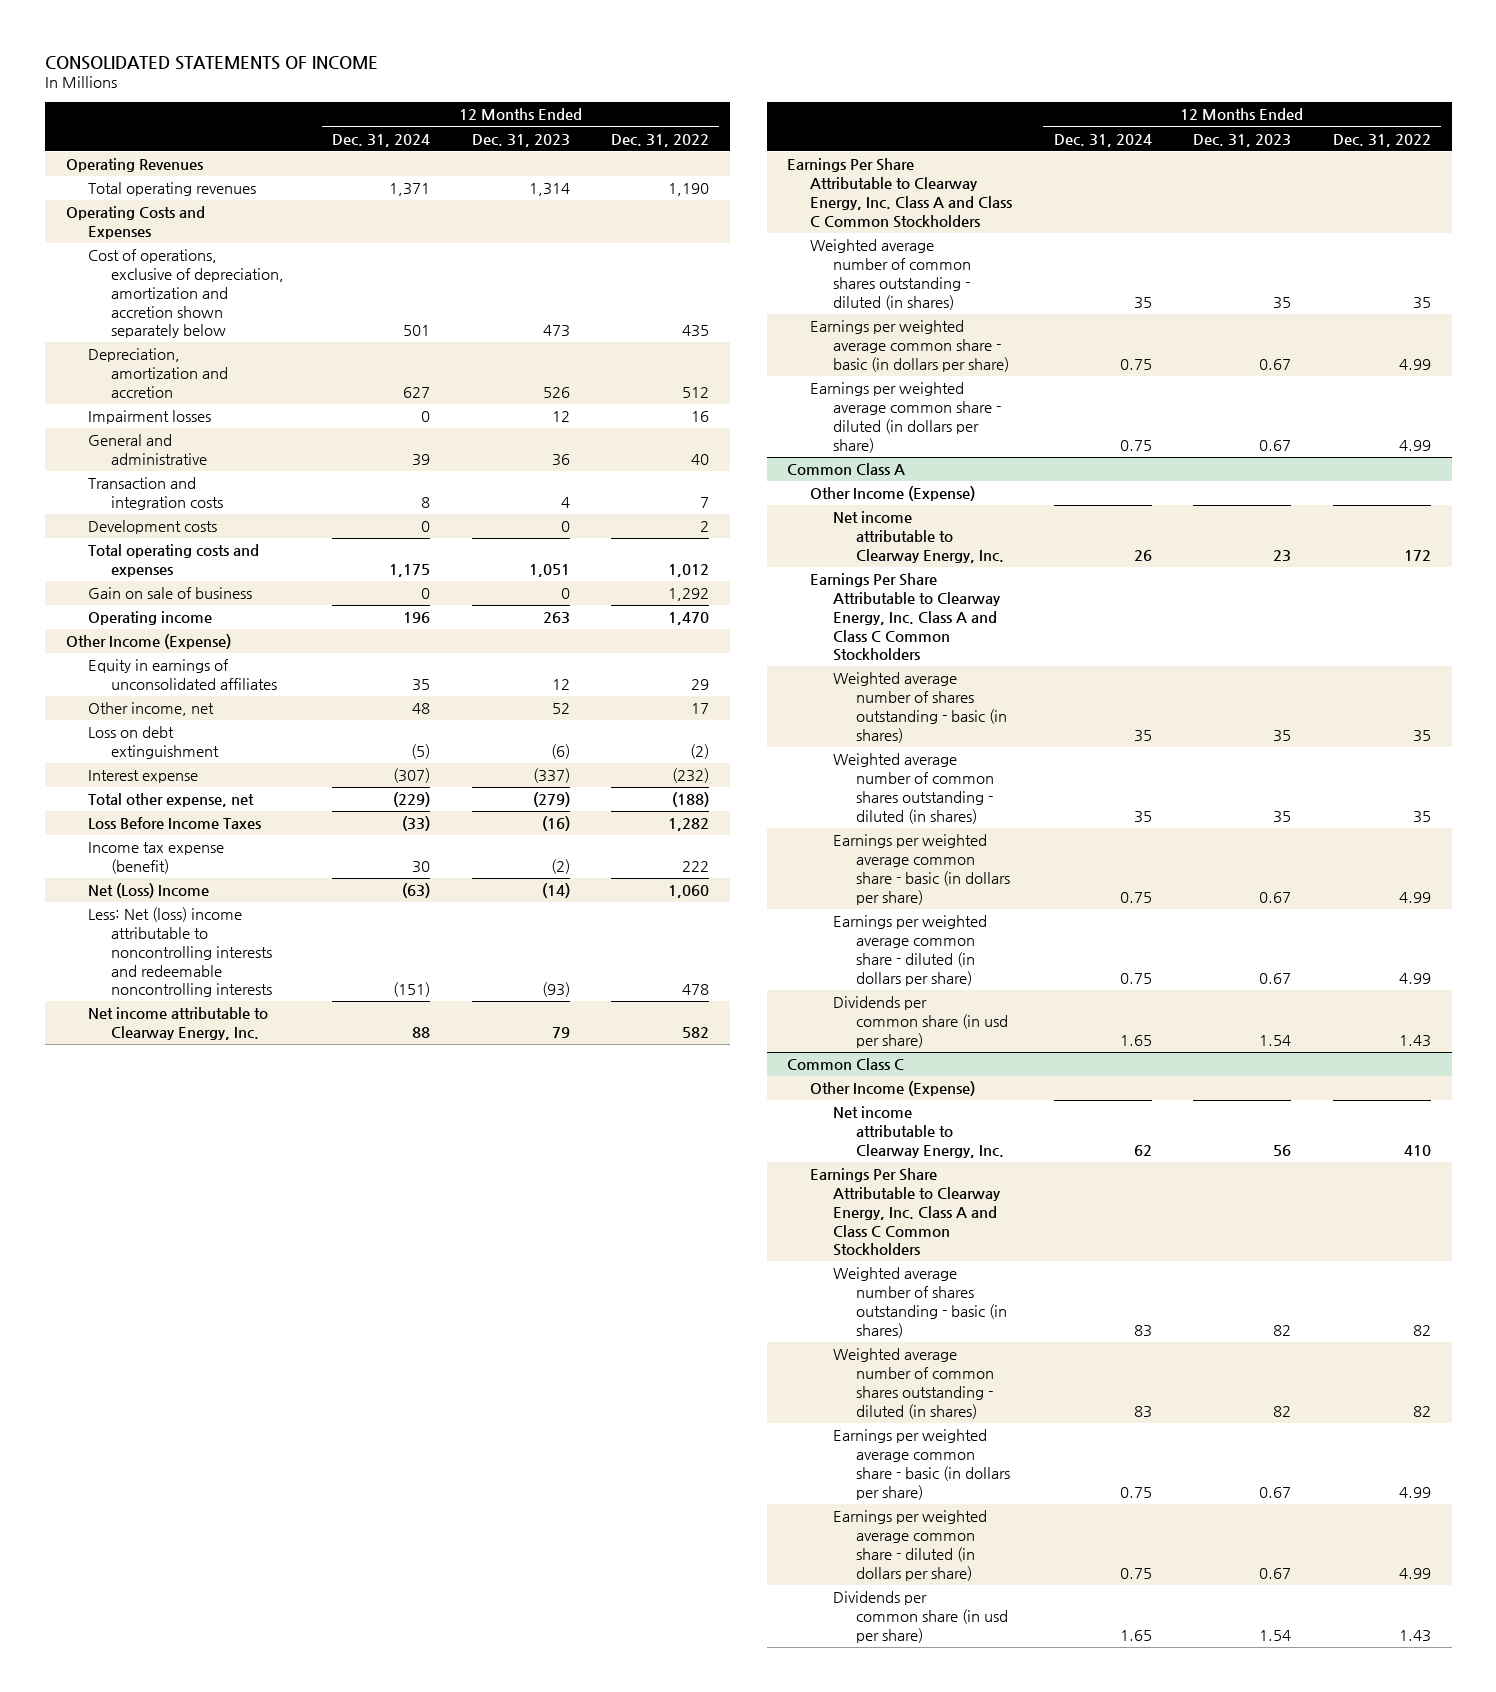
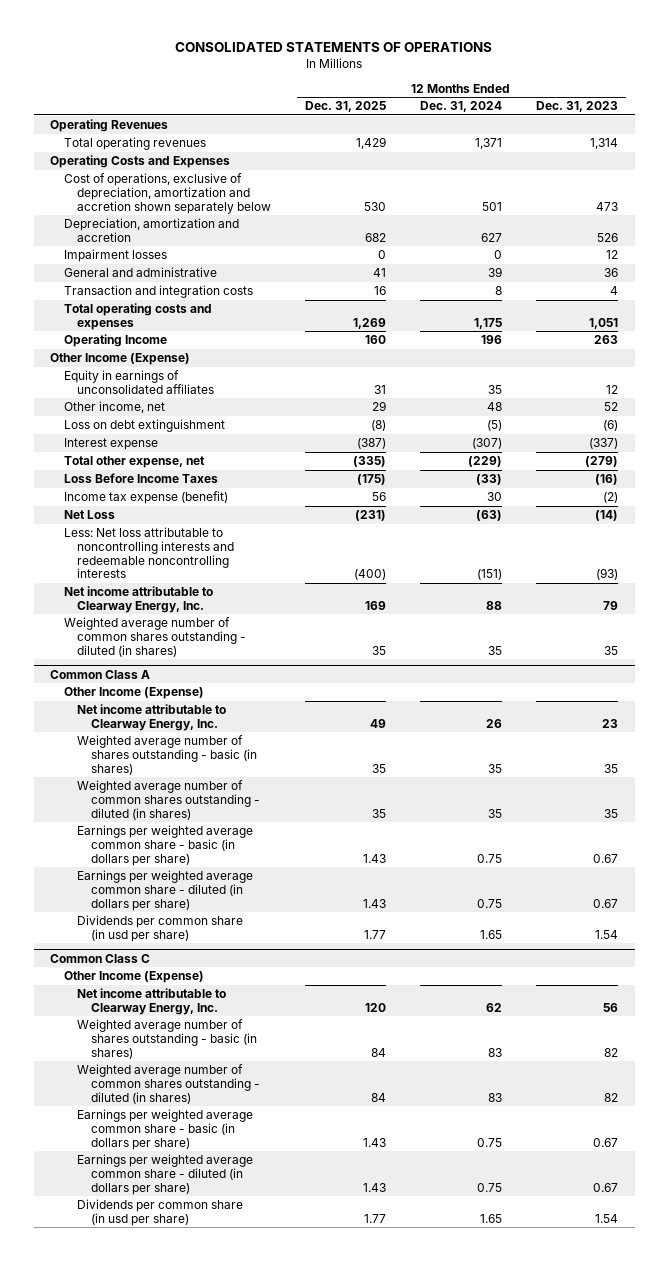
[44,55,378,70] CONSOLIDATED STATEMENTS OF INCOME -> [175,41,493,52] CONSOLIDATED STATEMENTS OF OPERATIONS
[611,133,710,147] Dec. 31, 2022 -> none
none -> [305,101,387,113] Dec. 31, 2025
[88,520,218,535] Development costs -> none
[88,587,253,600] Gain on sale of business -> none
[88,611,213,626] Operating income -> [63,334,167,348] Operating Income
[88,883,210,899] Net (Loss) Income -> [63,510,115,520] Net Loss
[88,907,273,998] Less: Net (loss) income attributable to noncontrolling interests and redeemable noncontrolling interests -> [63,527,235,579] Less: Net loss attributable to noncontrolling interests and redeemable noncontrolling interests
[787,158,1013,228] Earnings Per Share Attributable to Clearway Energy, Inc. Class A and Class C Common Stockholders -> none
[810,320,1009,372] Earnings per weighted average common share - basic (in dollars per share) -> none
[810,382,1001,453] Earnings per weighted average common share - diluted (in dollars per share) -> none
[810,573,1001,662] Earnings Per Share Attributable to Clearway Energy, Inc. Class A and Class C Common Stockholders -> none
[810,1168,1001,1257] Earnings Per Share Attributable to Clearway Energy, Inc. Class A and Class C Common Stockholders -> none

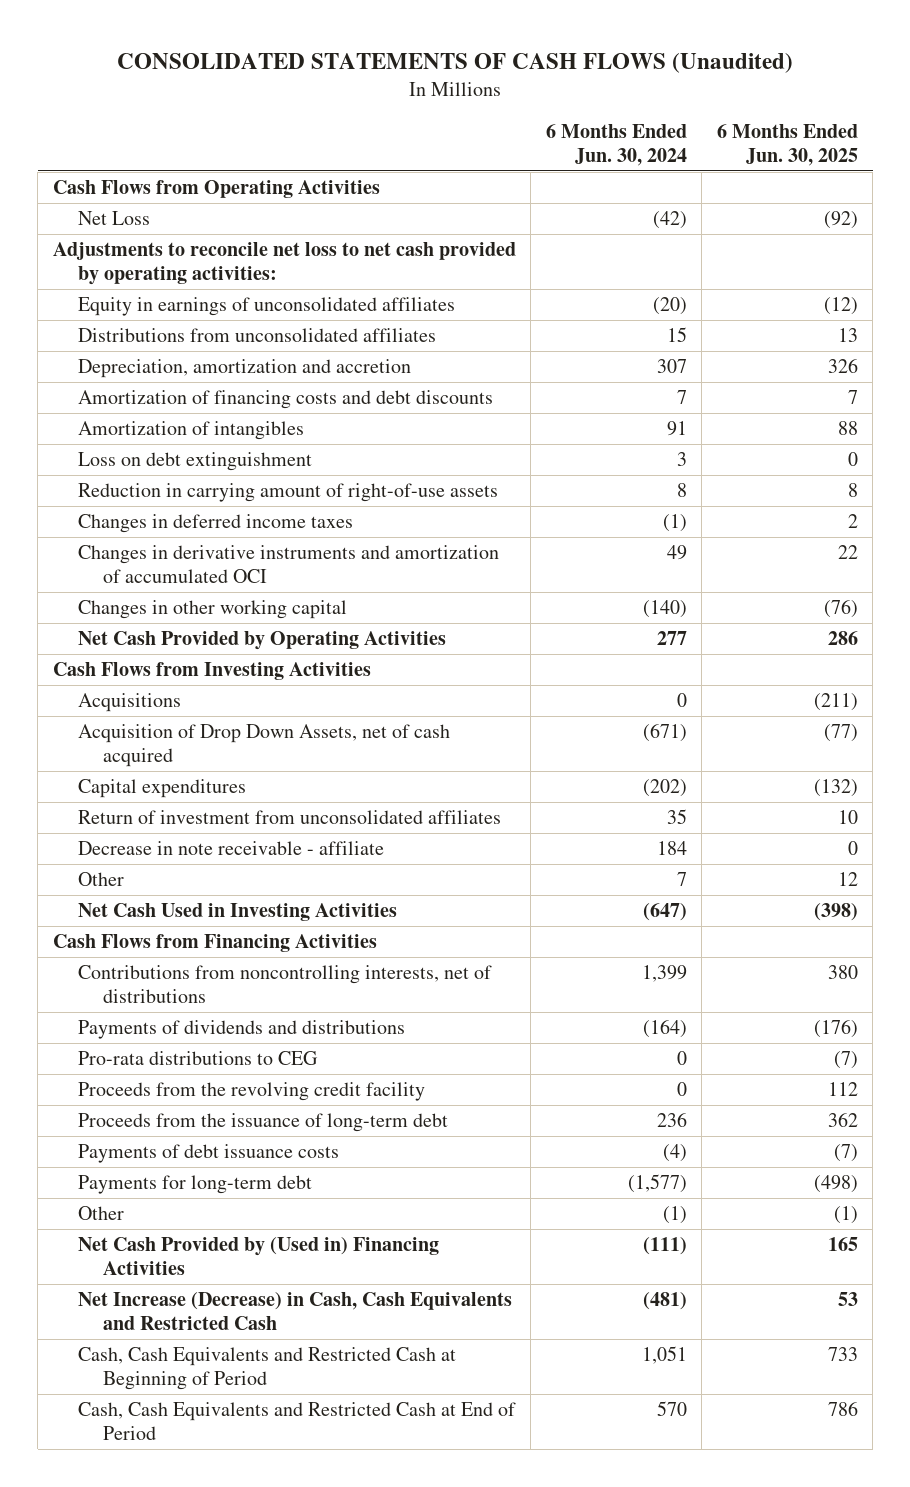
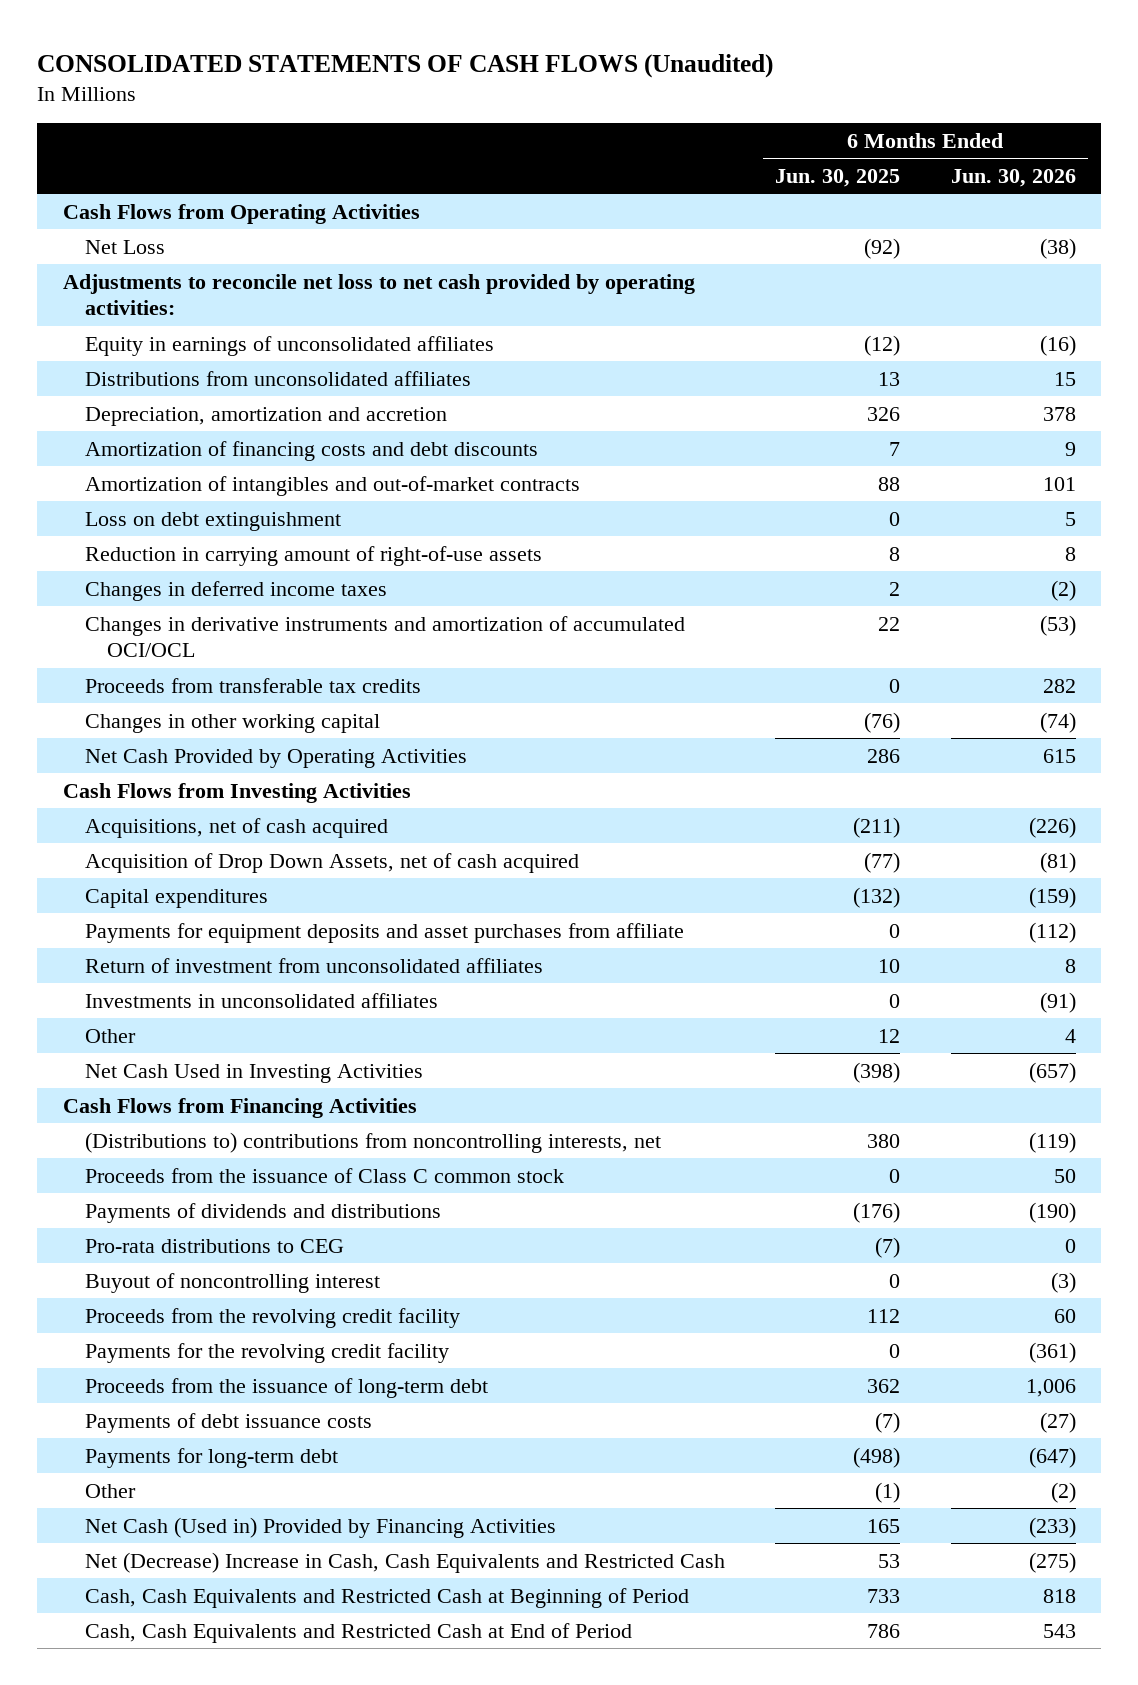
[545,124,687,166] 6 Months Ended Jun. 30, 2024 -> none
none -> [950,168,1076,187] Jun. 30, 2026
[77,421,304,441] Amortization of intangibles -> [84,475,580,496] Amortization of intangibles and out-of-market contracts
[77,545,499,584] Changes in derivative instruments and amortization of accumulated OCI -> [84,615,685,658] Changes in derivative instruments and amortization of accumulated OCI/OCL
none -> [84,677,421,693] Proceeds from transferable tax credits
[77,693,181,713] Acquisitions -> [84,817,388,838] Acquisitions, net of cash acquired
none -> [84,922,684,943] Payments for equipment deposits and asset purchases from affiliate
[77,841,384,856] Decrease in note receivable - affiliate -> none
none -> [84,992,438,1008] Investments in unconsolidated affiliates
[77,965,492,1004] Contributions from noncontrolling interests, net of distributions -> [84,1131,661,1153] (Distributions to) contributions from noncontrolling interests, net
none -> [84,1167,564,1183] Proceeds from the issuance of Class C common stock
none -> [84,1272,380,1293] Buyout of noncontrolling interest
none -> [84,1342,449,1363] Payments for the revolving credit facility
[77,1237,439,1276] Net Cash Provided by (Used in) Financing Activities -> [84,1516,556,1538] Net Cash (Used in) Provided by Financing Activities
[77,1292,512,1331] Net Increase (Decrease) in Cash, Cash Equivalents and Restricted Cash -> [84,1551,725,1573] Net (Decrease) Increase in Cash, Cash Equivalents and Restricted Cash

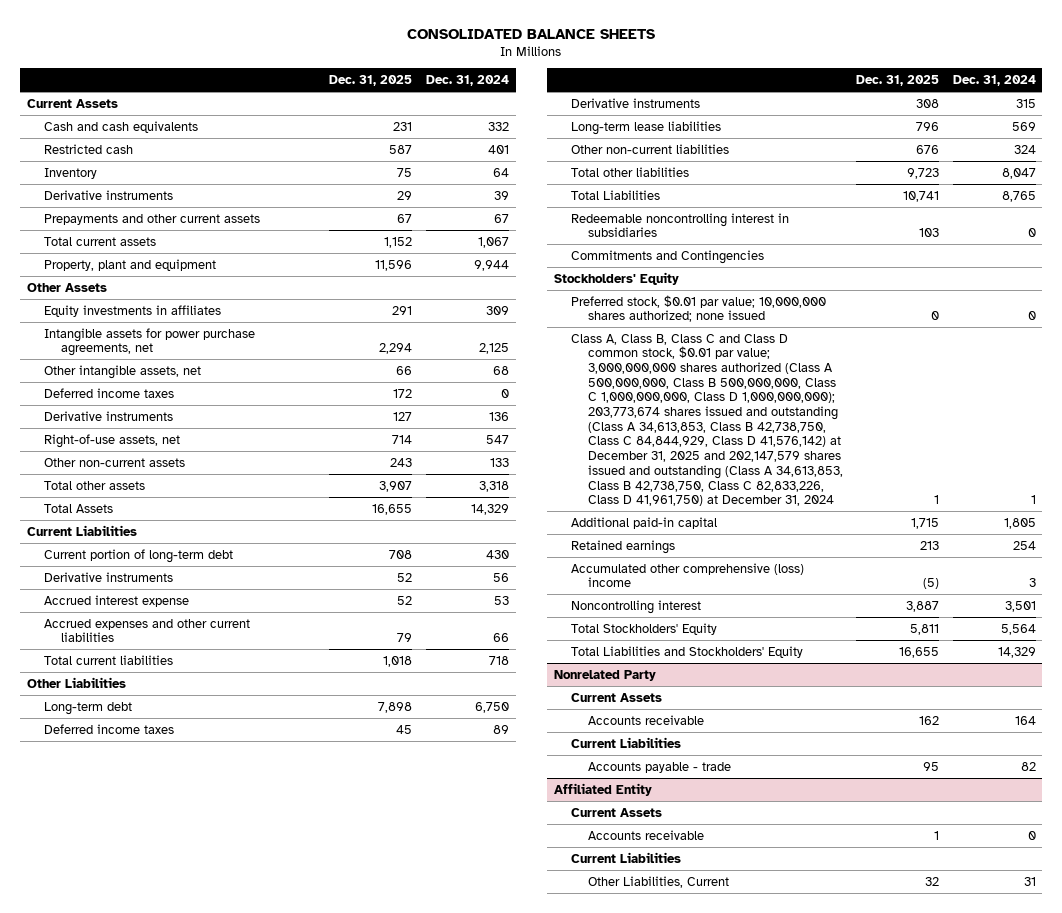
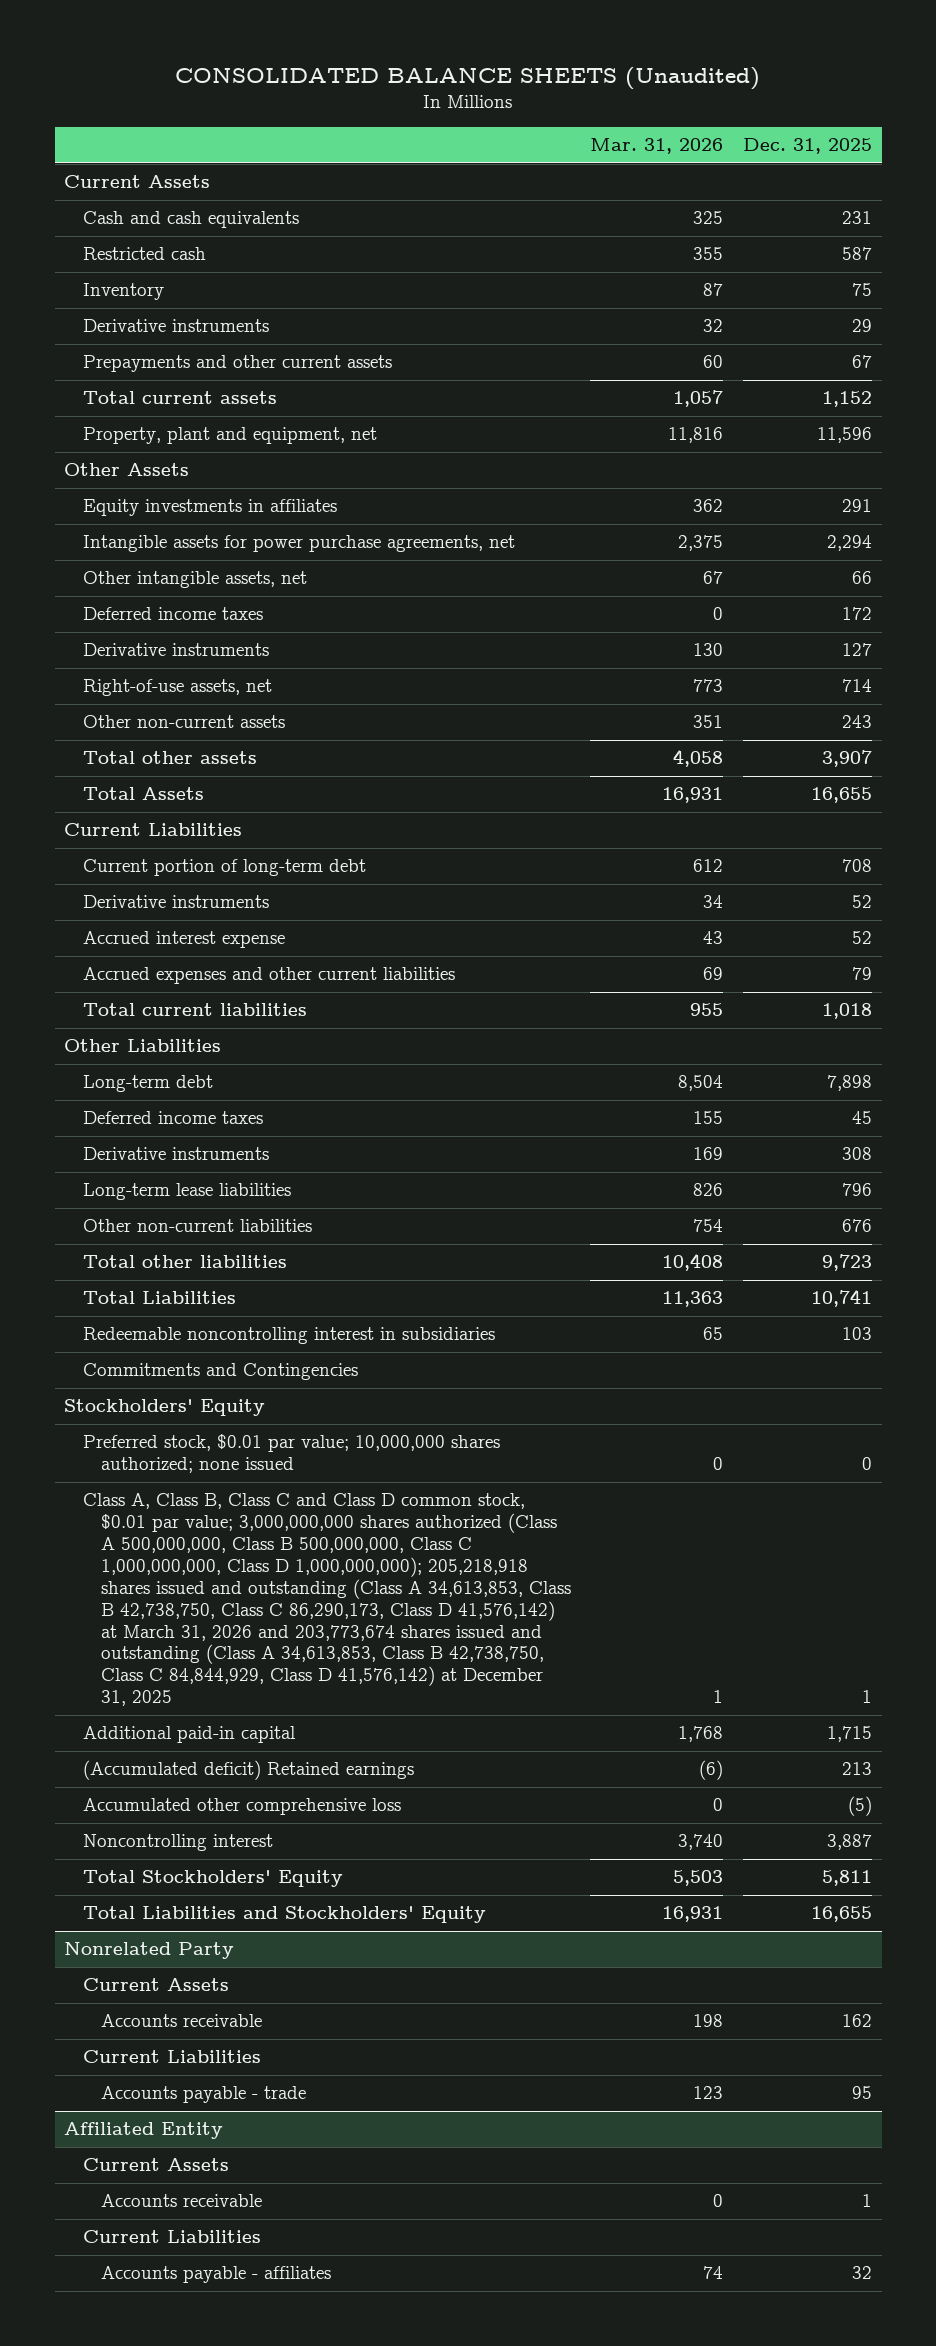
[407,29,656,40] CONSOLIDATED BALANCE SHEETS -> [175,67,761,91] CONSOLIDATED BALANCE SHEETS (Unaudited)
[425,75,509,87] Dec. 31, 2024 -> none
none -> [590,138,724,155] Mar. 31, 2026
[43,258,216,271] Property, plant and equipment -> [82,427,377,445] Property, plant and equipment, net
[570,333,843,507] Class A, Class B, Class C and Class D common stock, $0.01 par value; 3,000,000,000 shares authorized (Class A 500,000,000, Class B 500,000,000, Class C 1,000,000,000, Class D 1,000,000,000); 203,773,674 shares issued and outstanding (Class A 34,613,853, Class B 42,738,750, Class C 84,844,929, Class D 41,576,142) at December 31, 2025 and 202,147,579 shares issued and outstanding (Class A 34,613,853, Class B 42,738,750, Class C 82,833,226, Class D 41,961,750) at December 31, 2024 -> [82,1493,572,1707] Class A, Class B, Class C and Class D common stock, $0.01 par value; 3,000,000,000 shares authorized (Class A 500,000,000, Class B 500,000,000, Class C 1,000,000,000, Class D 1,000,000,000); 205,218,918 shares issued and outstanding (Class A 34,613,853, Class B 42,738,750, Class C 86,290,173, Class D 41,576,142) at March 31, 2026 and 203,773,674 shares issued and outstanding (Class A 34,613,853, Class B 42,738,750, Class C 84,844,929, Class D 41,576,142) at December 31, 2025
[570,539,675,554] Retained earnings -> [82,1760,414,1781] (Accumulated deficit) Retained earnings
[570,562,804,588] Accumulated other comprehensive (loss) income -> [82,1798,401,1816] Accumulated other comprehensive loss
[587,875,729,888] Other Liabilities, Current -> [101,2266,332,2284] Accounts payable - affiliates

